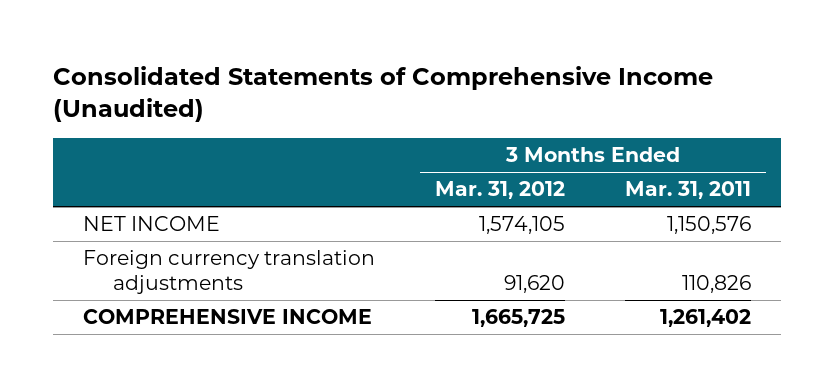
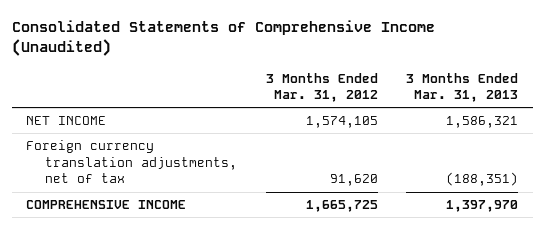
[624,181,751,200] Mar. 31, 2011 -> none
none -> [406,72,519,103] 3 Months Ended Mar. 31, 2013
[82,250,375,294] Foreign currency translation adjustments -> [26,140,238,184] Foreign currency translation adjustments, net of tax

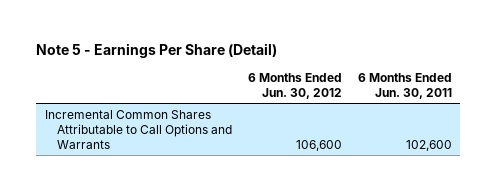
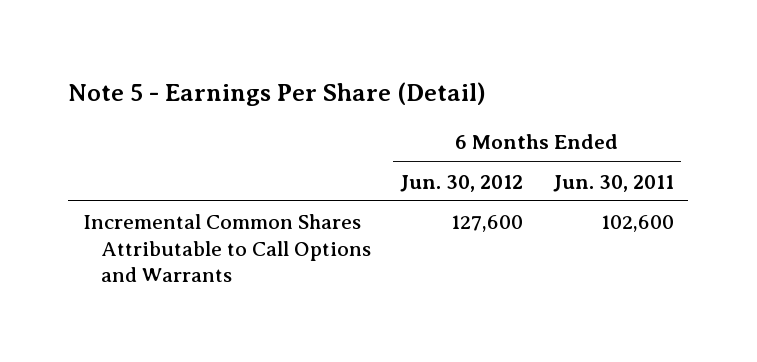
[296,140,343,152] 106,600 -> [451,215,524,233] 127,600

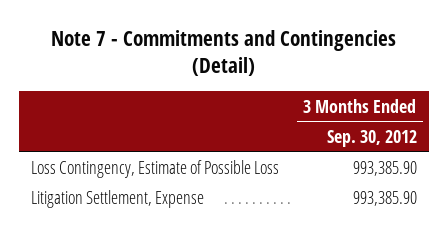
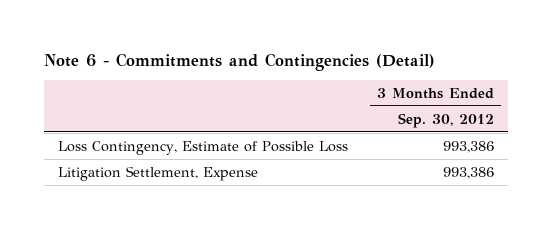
[50,29,396,77] Note 7 - Commitments and Contingencies (Detail) -> [43,53,435,72] Note 6 - Commitments and Contingencies (Detail)
[352,161,417,177] 993,385.90 -> [443,140,495,153] 993,386
[352,191,417,207] 993,385.90 -> [443,166,495,179] 993,386

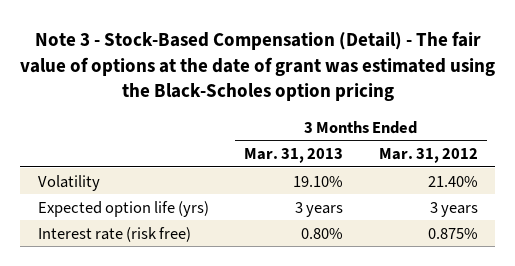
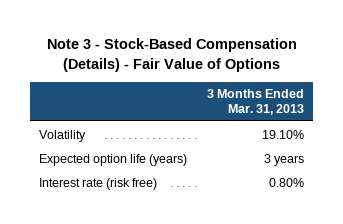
[19,30,495,102] Note 3 - Stock-Based Compensation (Detail) - The fair value of options at the date of grant was estimated using the Black-Scholes option pricing -> [46,38,297,72] Note 3 - Stock-Based Compensation (Details) - Fair Value of Options
[378,147,478,163] Mar. 31, 2012 -> none
[37,200,209,217] Expected option life (yrs) -> [39,153,188,166] Expected option life (years)

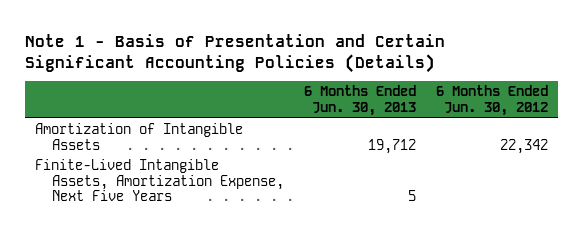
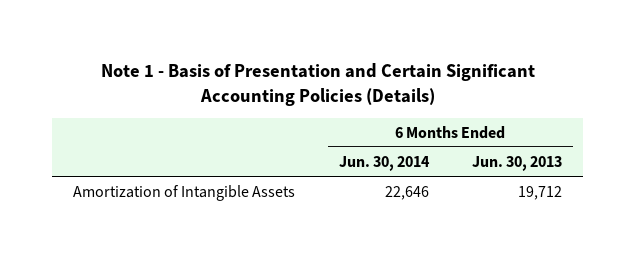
[435,85,548,117] 6 Months Ended Jun. 30, 2012 -> none
none -> [338,155,430,171] Jun. 30, 2014
[35,159,285,202] Finite-Lived Intangible Assets, Amortization Expense, Next Five Years -> none

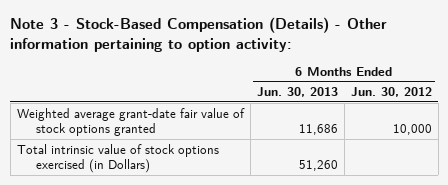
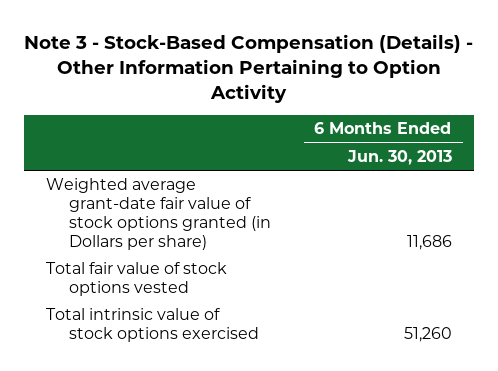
[10,17,388,52] Note 3 - Stock-Based Compensation (Details) - Other information pertaining to option activity: -> [24,34,474,103] Note 3 - Stock-Based Compensation (Details) - Other Information Pertaining to Option Activity
[350,87,432,98] Jun. 30, 2012 -> none
[16,107,245,137] Weighted average grant-date fair value of stock options granted -> [46,178,272,250] Weighted average grant-date fair value of stock options granted (in Dollars per share)
none -> [46,262,228,297] Total fair value of stock options vested
[16,143,219,174] Total intrinsic value of stock options exercised (in Dollars) -> [46,308,260,343] Total intrinsic value of stock options exercised

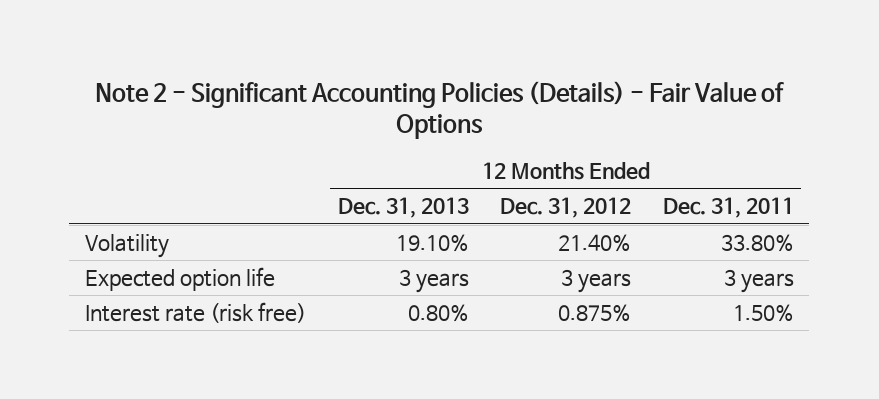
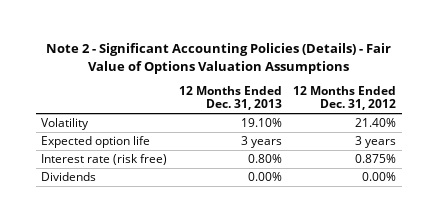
[95,80,785,140] Note 2 - Significant Accounting Policies (Details) - Fair Value of Options -> [45,43,391,74] Note 2 - Significant Accounting Policies (Details) - Fair Value of Options Valuation Assumptions
[662,197,794,219] Dec. 31, 2011 -> none
none -> [41,172,97,182] Dividends

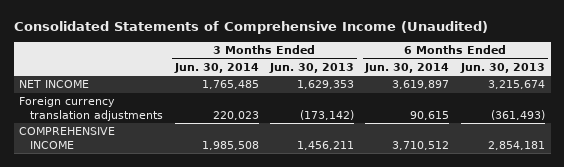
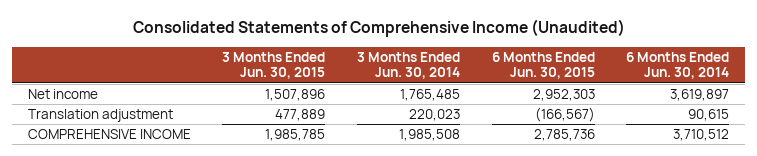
[268,62,354,73] Jun. 30, 2013 -> none
[459,62,545,73] Jun. 30, 2013 -> none
none -> [222,51,326,80] 3 Months Ended Jun. 30, 2015
none -> [491,51,595,80] 6 Months Ended Jun. 30, 2015
[19,80,90,89] NET INCOME -> [27,88,98,99] Net income
[19,97,164,121] Foreign currency translation adjustments -> [27,108,173,122] Translation adjustment

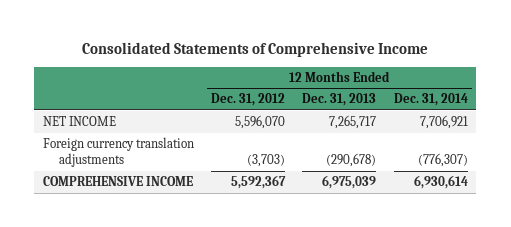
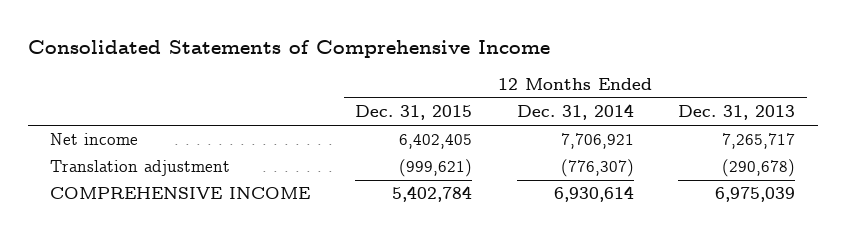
[211,93,286,107] Dec. 31, 2012 -> none
none -> [354,105,472,121] Dec. 31, 2015
[43,116,117,127] NET INCOME -> [50,133,139,146] Net income
[43,137,195,168] Foreign currency translation adjustments -> [50,160,231,177] Translation adjustment

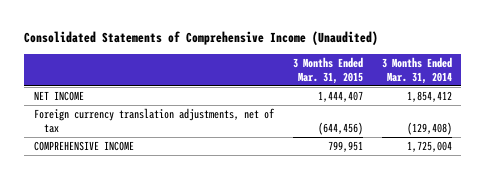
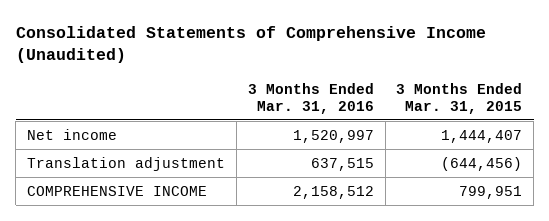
[381,56,452,84] 3 Months Ended Mar. 31, 2014 -> none
none -> [247,82,374,114] 3 Months Ended Mar. 31, 2016
[33,91,84,102] NET INCOME -> [26,128,117,140] Net income
[33,108,275,134] Foreign currency translation adjustments, net of tax -> [26,156,225,171] Translation adjustment

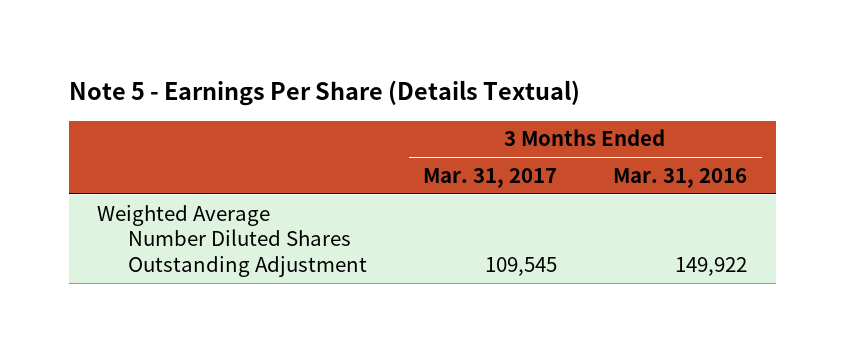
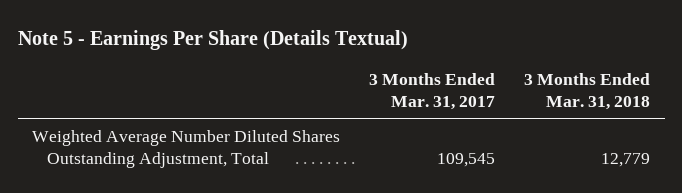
[613,167,748,188] Mar. 31, 2016 -> none
none -> [524,72,651,110] 3 Months Ended Mar. 31, 2018
[96,204,367,277] Weighted Average Number Diluted Shares Outstanding Adjustment -> [32,129,341,168] Weighted Average Number Diluted Shares Outstanding Adjustment, Total

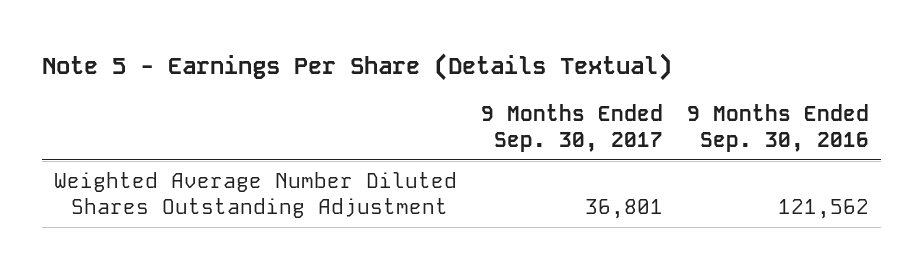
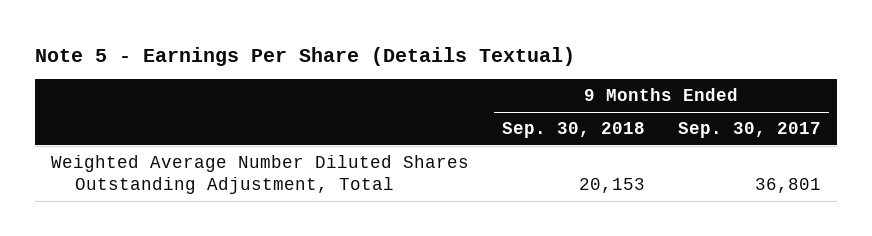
[686,103,869,153] 9 Months Ended Sep. 30, 2016 -> none
none -> [501,122,645,139] Sep. 30, 2018
[53,171,457,219] Weighted Average Number Diluted Shares Outstanding Adjustment -> [51,155,470,195] Weighted Average Number Diluted Shares Outstanding Adjustment, Total

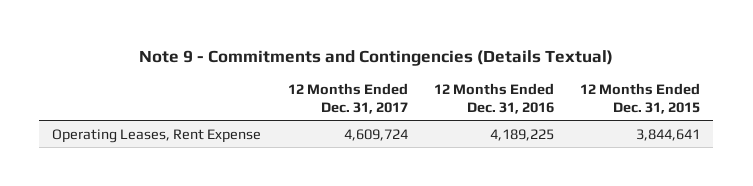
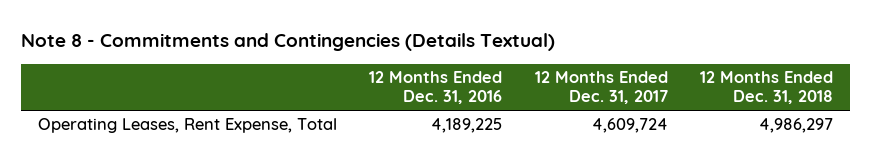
[139,49,614,66] Note 9 - Commitments and Contingencies (Details Textual) -> [21,33,556,52] Note 8 - Commitments and Contingencies (Details Textual)
[580,83,701,114] 12 Months Ended Dec. 31, 2015 -> none
none -> [700,71,834,105] 12 Months Ended Dec. 31, 2018
[52,128,262,143] Operating Leases, Rent Expense -> [37,118,337,134] Operating Leases, Rent Expense, Total

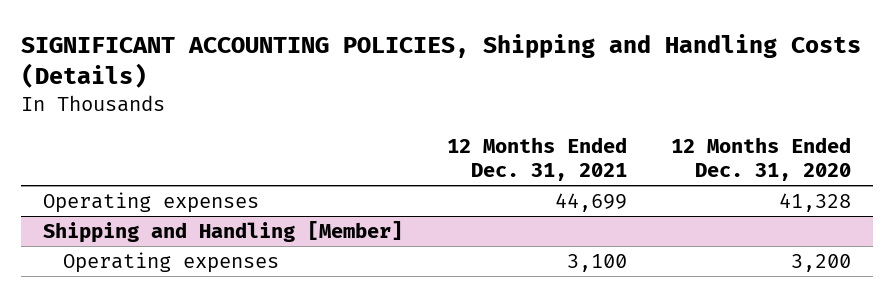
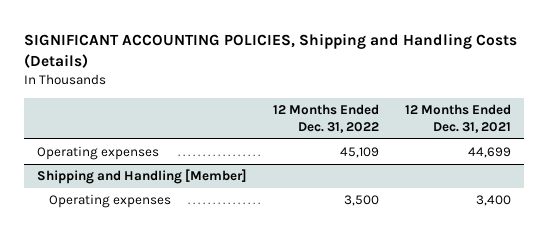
[671,137,852,182] 12 Months Ended Dec. 31, 2020 -> none
none -> [272,103,379,134] 12 Months Ended Dec. 31, 2022
[567,254,628,273] 3,100 -> [475,195,511,207] 3,400

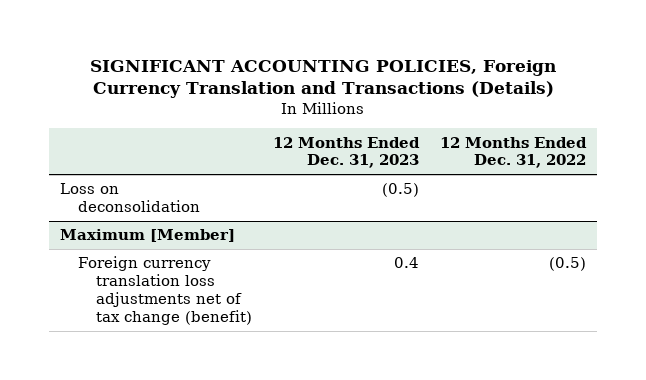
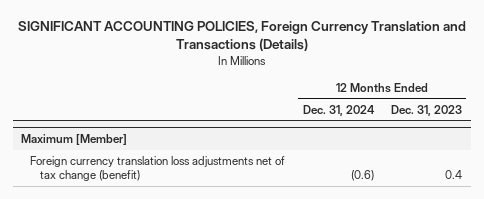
[440,136,588,169] 12 Months Ended Dec. 31, 2022 -> none
none -> [302,104,375,116] Dec. 31, 2024
[60,183,200,213] Loss on deconsolidation -> none

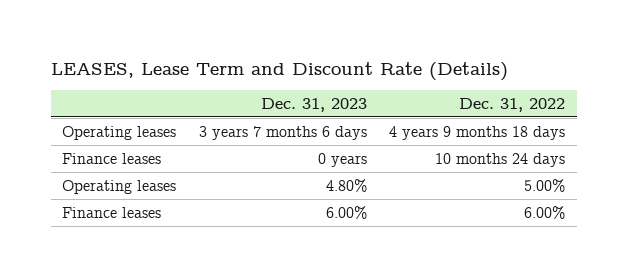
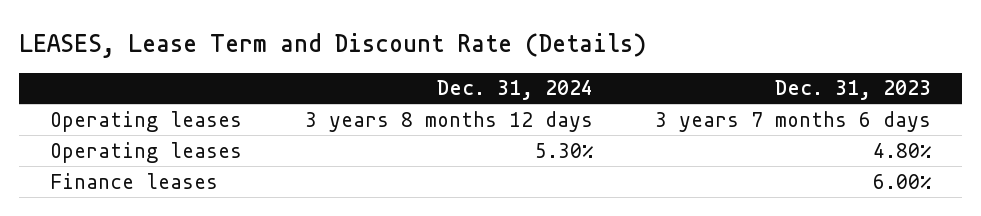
[459,97,566,112] Dec. 31, 2022 -> none
none -> [436,80,593,101] Dec. 31, 2024
[62,152,162,164] Finance leases -> none

